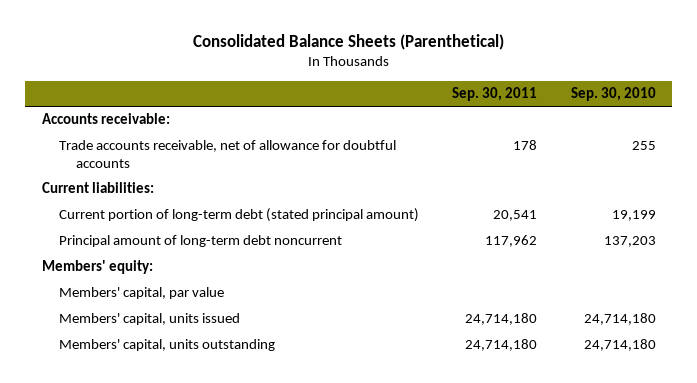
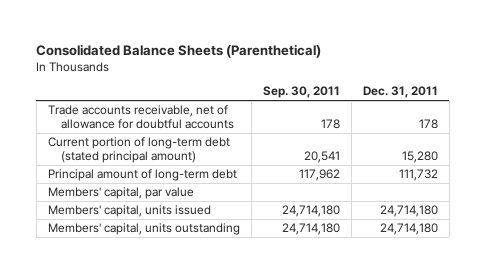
[570,87,656,102] Sep. 30, 2010 -> none
none -> [362,86,438,99] Dec. 31, 2011
[41,113,170,125] Accounts receivable: -> none
[41,182,154,194] Current liabilities: -> none
[41,260,153,275] Members' equity: -> none
[58,235,342,248] Principal amount of long-term debt noncurrent -> [47,169,237,182] Principal amount of long-term debt

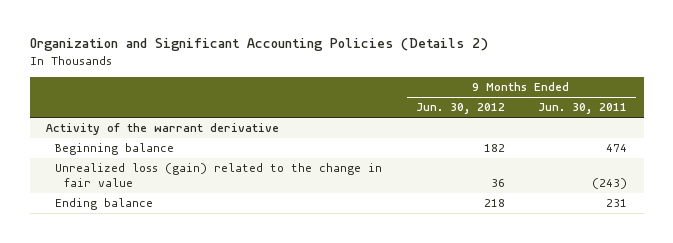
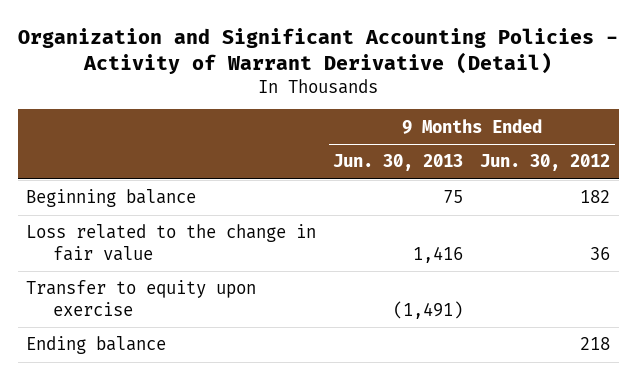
[29,38,488,52] Organization and Significant Accounting Policies (Details 2) -> [18,27,619,74] Organization and Significant Accounting Policies - Activity of Warrant Derivative (Detail)
[538,103,628,115] Jun. 30, 2011 -> none
none -> [333,154,464,172] Jun. 30, 2013
[46,123,280,136] Activity of the warrant derivative -> none
[55,163,383,187] Unrealized loss (gain) related to the change in fair value -> [26,224,317,261] Loss related to the change in fair value
none -> [26,280,257,316] Transfer to equity upon exercise

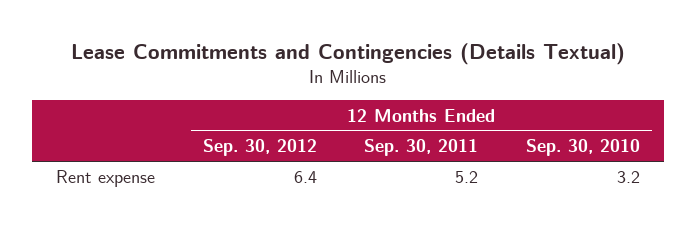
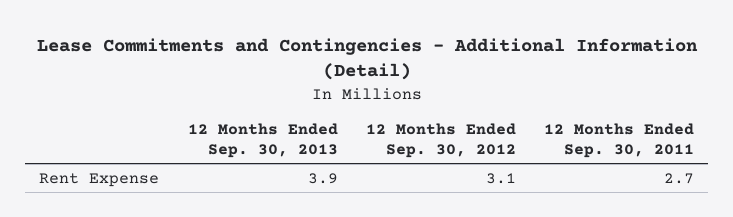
[71,42,626,65] Lease Commitments and Contingencies (Details Textual) -> [36,37,698,81] Lease Commitments and Contingencies - Additional Information (Detail)
[526,139,641,157] Sep. 30, 2010 -> none
none -> [187,123,338,158] 12 Months Ended Sep. 30, 2013
[55,170,155,188] Rent expense -> [39,172,160,187] Rent Expense
[293,171,317,184] 6.4 -> [485,172,516,184] 3.1
[455,171,479,184] 5.2 -> [664,172,695,184] 2.7

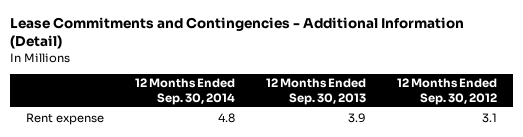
[544,123,695,158] 12 Months Ended Sep. 30, 2011 -> none
none -> [134,78,235,105] 12 Months Ended Sep. 30, 2014
[39,172,160,187] Rent Expense -> [25,112,104,125] Rent expense

